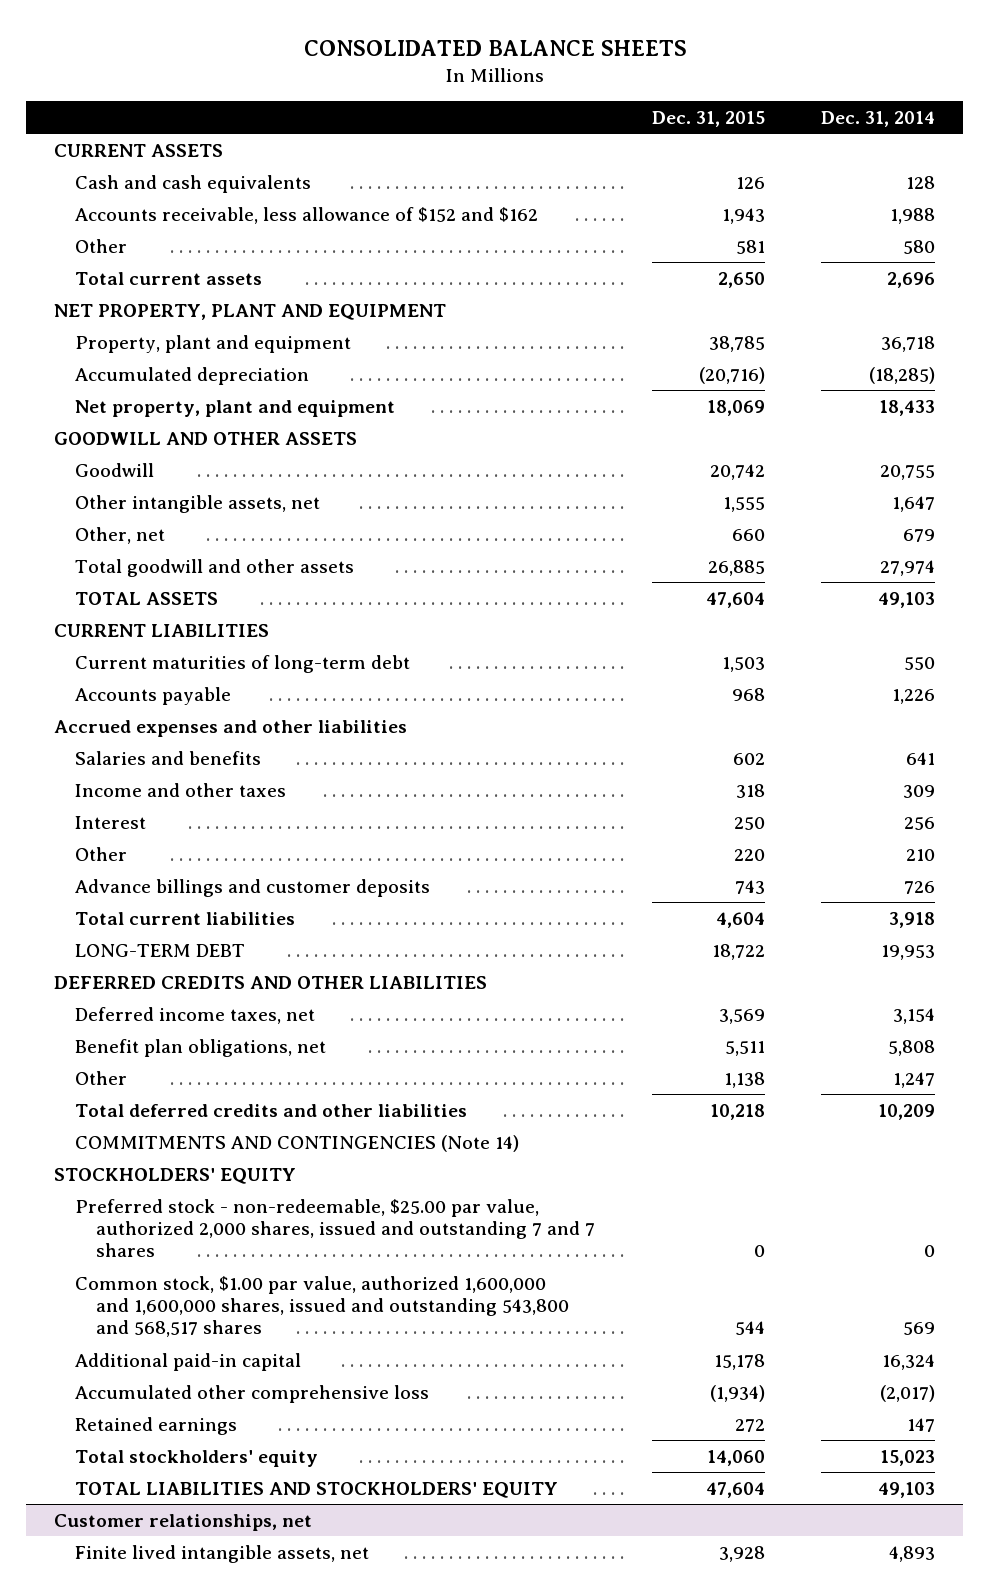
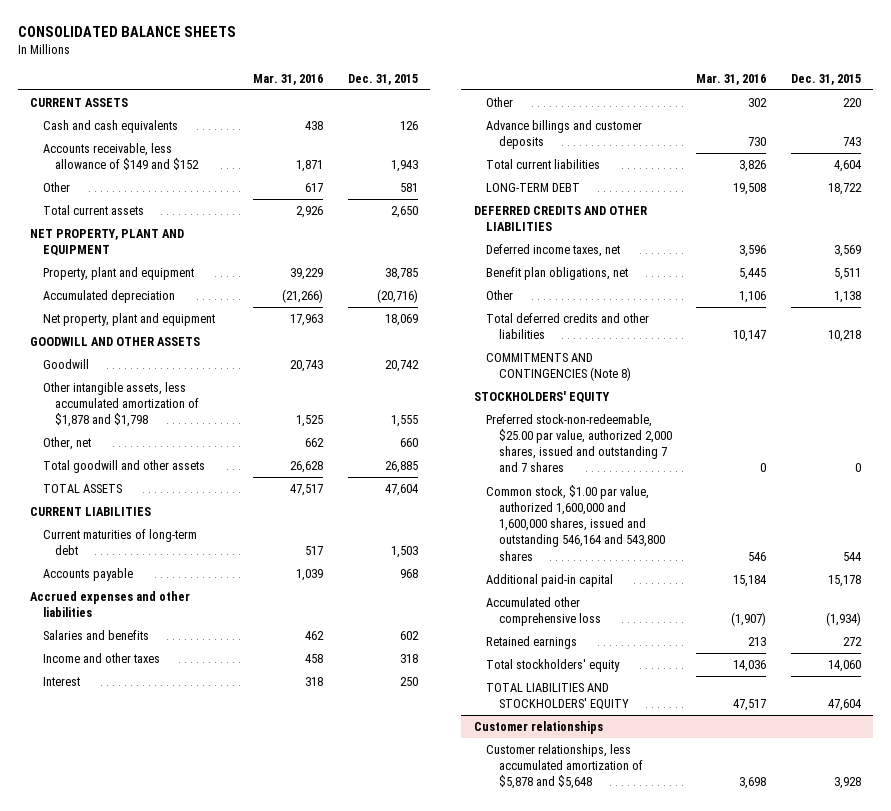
[821,110,936,127] Dec. 31, 2014 -> none
none -> [252,73,323,85] Mar. 31, 2016
[75,206,539,224] Accounts receivable, less allowance of $152 and $162 -> [42,143,200,171] Accounts receivable, less allowance of $149 and $152
[75,494,321,513] Other intangible assets, net -> [42,382,200,428] Other intangible assets, less accumulated amortization of $1,878 and $1,798
[75,1134,520,1152] COMMITMENTS AND CONTINGENCIES (Note 14) -> [486,353,631,382] COMMITMENTS AND CONTINGENCIES (Note 8)
[75,1198,596,1258] Preferred stock - non-redeemable, $25.00 par value, authorized 2,000 shares, issued and outstanding 7 and 7 shares -> [486,414,672,473] Preferred stock-non-redeemable, $25.00 par value, authorized 2,000 shares, issued and outstanding 7 and 7 shares
[75,1275,570,1338] Common stock, $1.00 par value, authorized 1,600,000 and 1,600,000 shares, issued and outstanding 543,800 and 568,517 shares -> [486,485,665,561] Common stock, $1.00 par value, authorized 1,600,000 and 1,600,000 shares, issued and outstanding 546,164 and 543,800 shares
[54,1513,313,1531] Customer relationships, net -> [473,721,603,735] Customer relationships
[75,1544,370,1563] Finite lived intangible assets, net -> [486,744,643,790] Customer relationships, less accumulated amortization of $5,878 and $5,648

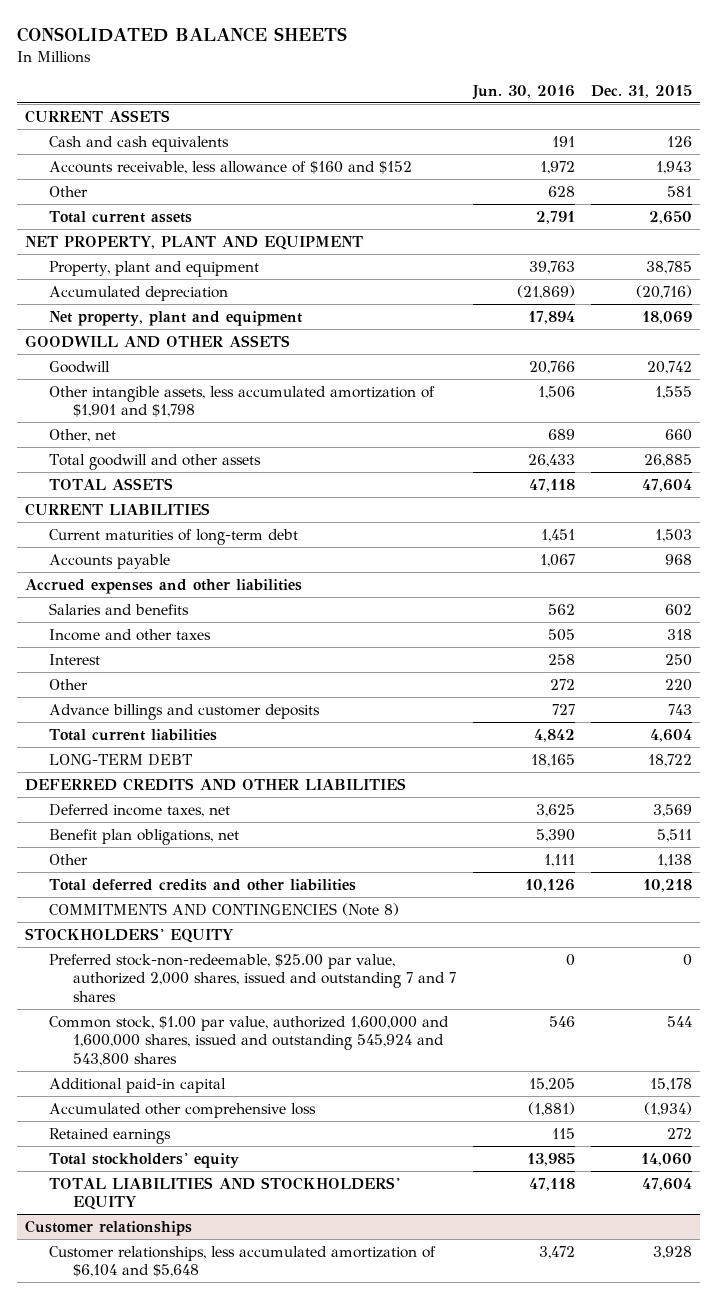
[252,73,323,85] Mar. 31, 2016 -> none
none -> [471,84,575,100] Jun. 30, 2016
[42,143,200,171] Accounts receivable, less allowance of $149 and $152 -> [49,160,413,174] Accounts receivable, less allowance of $160 and $152
[42,382,200,428] Other intangible assets, less accumulated amortization of $1,878 and $1,798 -> [49,385,436,418] Other intangible assets, less accumulated amortization of $1,901 and $1,798
[486,485,665,561] Common stock, $1.00 par value, authorized 1,600,000 and 1,600,000 shares, issued and outstanding 546,164 and 543,800 shares -> [49,1015,450,1066] Common stock, $1.00 par value, authorized 1,600,000 and 1,600,000 shares, issued and outstanding 545,924 and 543,800 shares
[486,744,643,790] Customer relationships, less accumulated amortization of $5,878 and $5,648 -> [49,1245,437,1278] Customer relationships, less accumulated amortization of $6,104 and $5,648

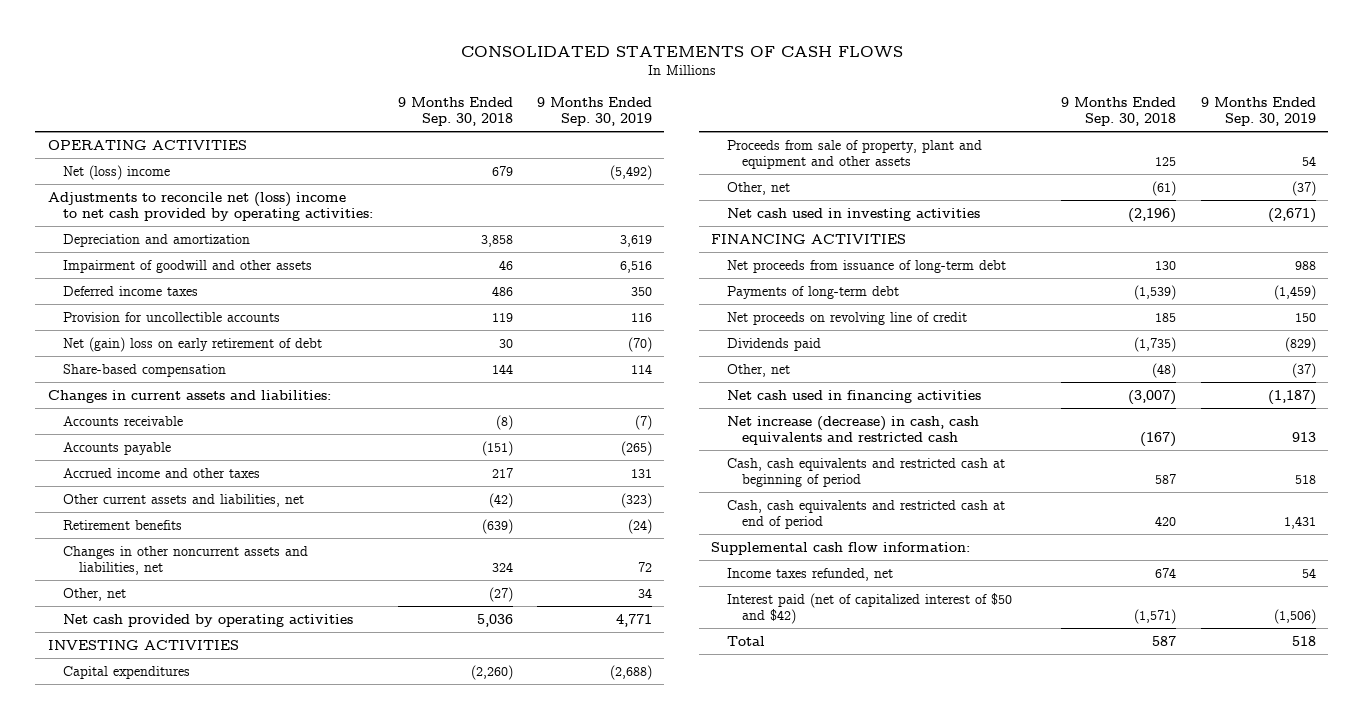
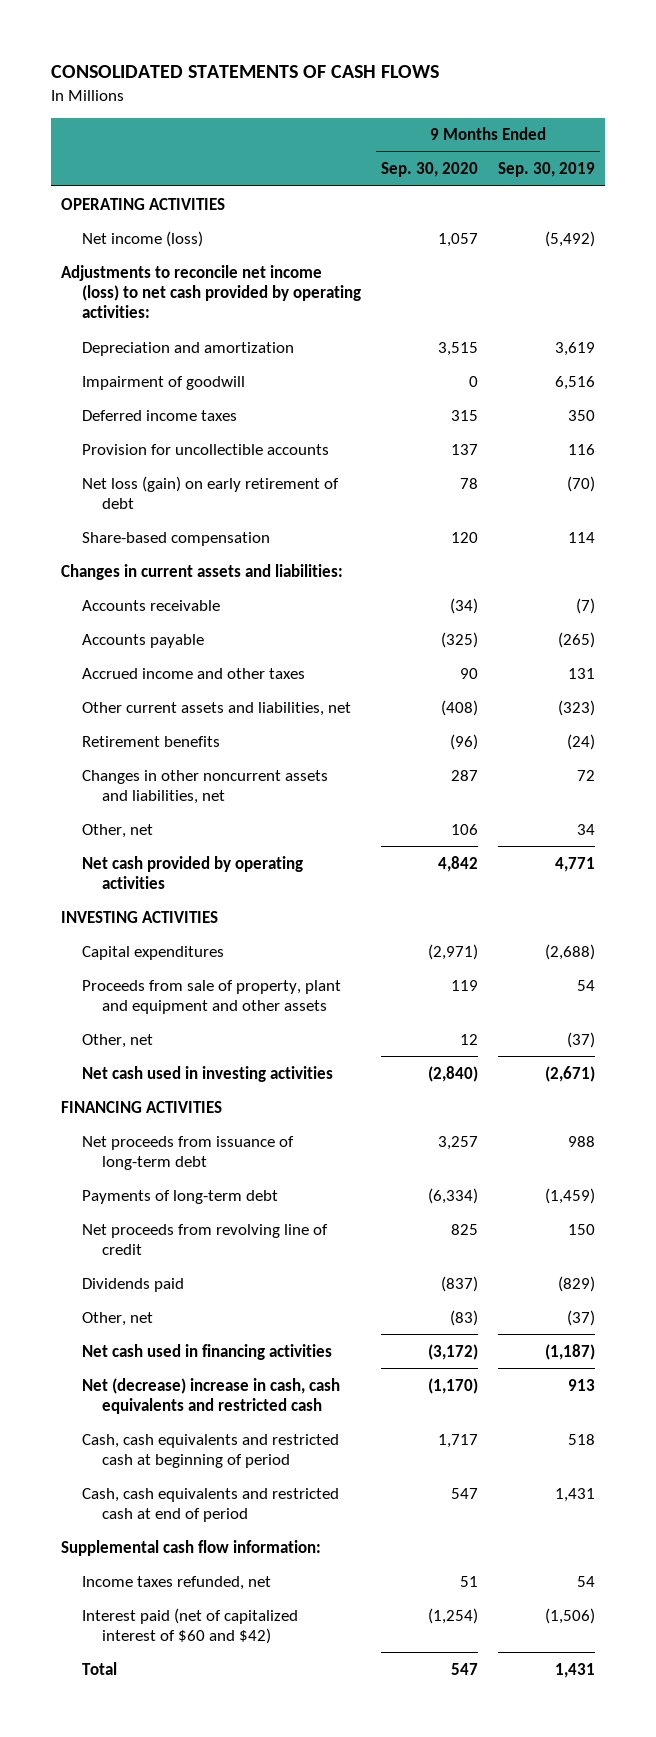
[397,97,513,126] 9 Months Ended Sep. 30, 2018 -> none
none -> [380,162,478,178] Sep. 30, 2020
[63,164,171,180] Net (loss) income -> [81,230,203,247] Net income (loss)
[47,191,374,221] Adjustments to reconcile net (loss) income to net cash provided by operating activities: -> [61,264,361,319] Adjustments to reconcile net income (loss) to net cash provided by operating activities:
[63,259,313,273] Impairment of goodwill and other assets -> [81,375,245,390] Impairment of goodwill
[63,336,323,352] Net (gain) loss on early retirement of debt -> [81,475,339,509] Net loss (gain) on early retirement of debt
[726,311,967,325] Net proceeds on revolving line of credit -> [81,1223,328,1255] Net proceeds from revolving line of credit
[726,415,979,445] Net increase (decrease) in cash, cash equivalents and restricted cash -> [81,1377,340,1414] Net (decrease) increase in cash, cash equivalents and restricted cash
[726,592,1012,624] Interest paid (net of capitalized interest of $50 and $42) -> [81,1607,298,1644] Interest paid (net of capitalized interest of $60 and $42)
[1291,635,1316,646] 518 -> [554,1662,595,1678] 1,431

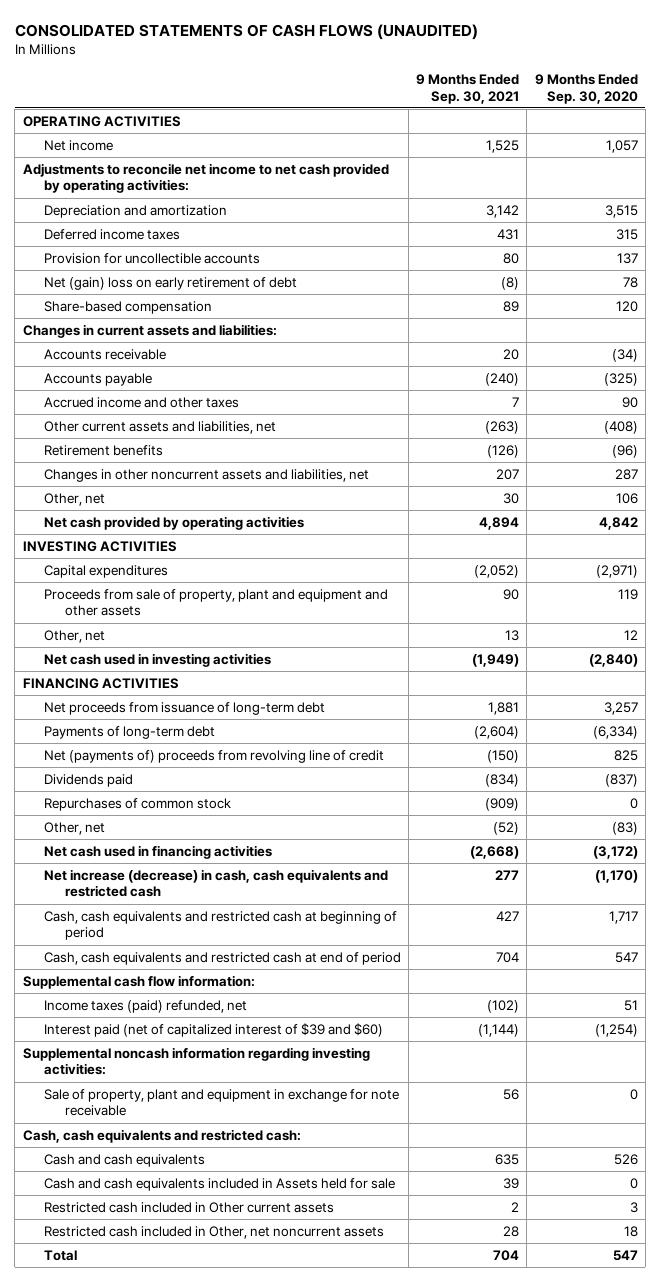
[51,64,440,78] CONSOLIDATED STATEMENTS OF CASH FLOWS -> [14,23,478,40] CONSOLIDATED STATEMENTS OF CASH FLOWS (UNAUDITED)
[497,162,595,178] Sep. 30, 2019 -> none
none -> [416,74,520,104] 9 Months Ended Sep. 30, 2021
[81,230,203,247] Net income (loss) -> [43,139,113,151] Net income
[61,264,361,319] Adjustments to reconcile net income (loss) to net cash provided by operating activities: -> [22,162,389,194] Adjustments to reconcile net income to net cash provided by operating activities:
[81,375,245,390] Impairment of goodwill -> none
[81,475,339,509] Net loss (gain) on early retirement of debt -> [43,276,297,290] Net (gain) loss on early retirement of debt
[81,1223,328,1255] Net proceeds from revolving line of credit -> [43,749,384,763] Net (payments of) proceeds from revolving line of credit
none -> [43,797,231,811] Repurchases of common stock
[81,1377,340,1414] Net (decrease) increase in cash, cash equivalents and restricted cash -> [43,868,388,898] Net increase (decrease) in cash, cash equivalents and restricted cash
[81,1575,271,1590] Income taxes refunded, net -> [43,999,247,1013] Income taxes (paid) refunded, net
[81,1607,298,1644] Interest paid (net of capitalized interest of $60 and $42) -> [43,1022,383,1037] Interest paid (net of capitalized interest of $39 and $60)
none -> [22,1046,370,1076] Supplemental noncash information regarding investing activities:
none -> [43,1088,399,1117] Sale of property, plant and equipment in exchange for note receivable
none -> [22,1128,301,1143] Cash, cash equivalents and restricted cash:
none -> [43,1153,205,1167] Cash and cash equivalents
none -> [43,1177,395,1191] Cash and cash equivalents included in Assets held for sale
none -> [43,1201,334,1213] Restricted cash included in Other current assets
none -> [43,1225,384,1239] Restricted cash included in Other, net noncurrent assets

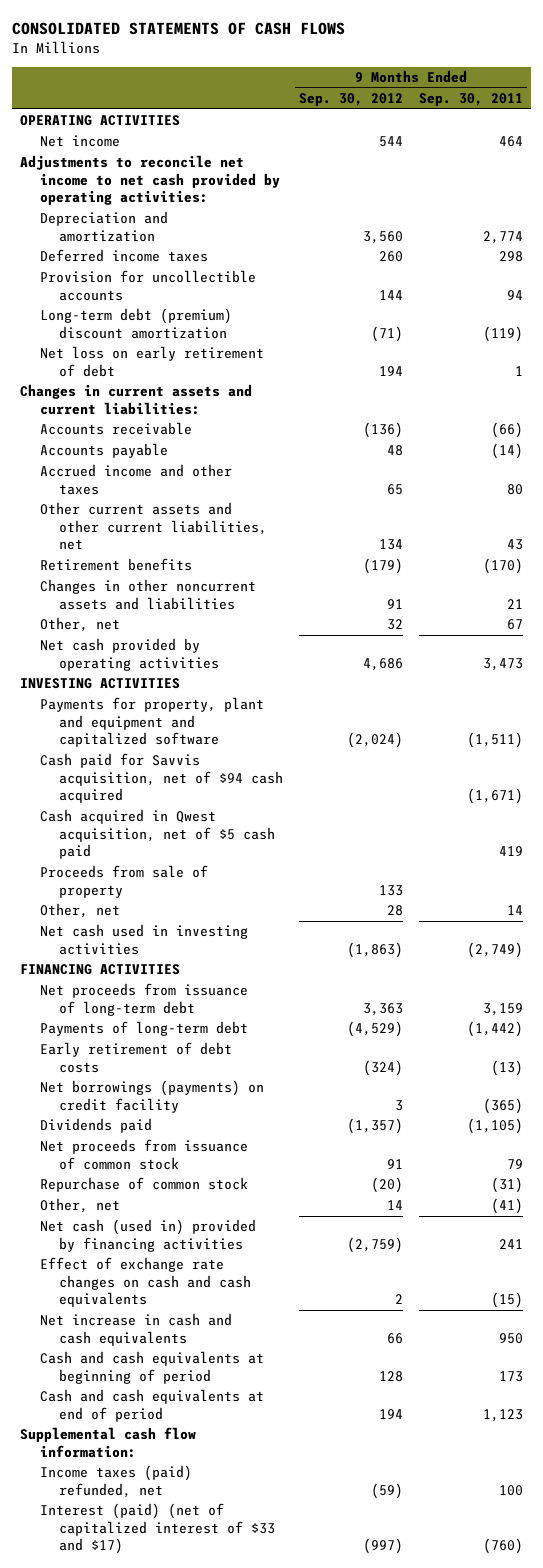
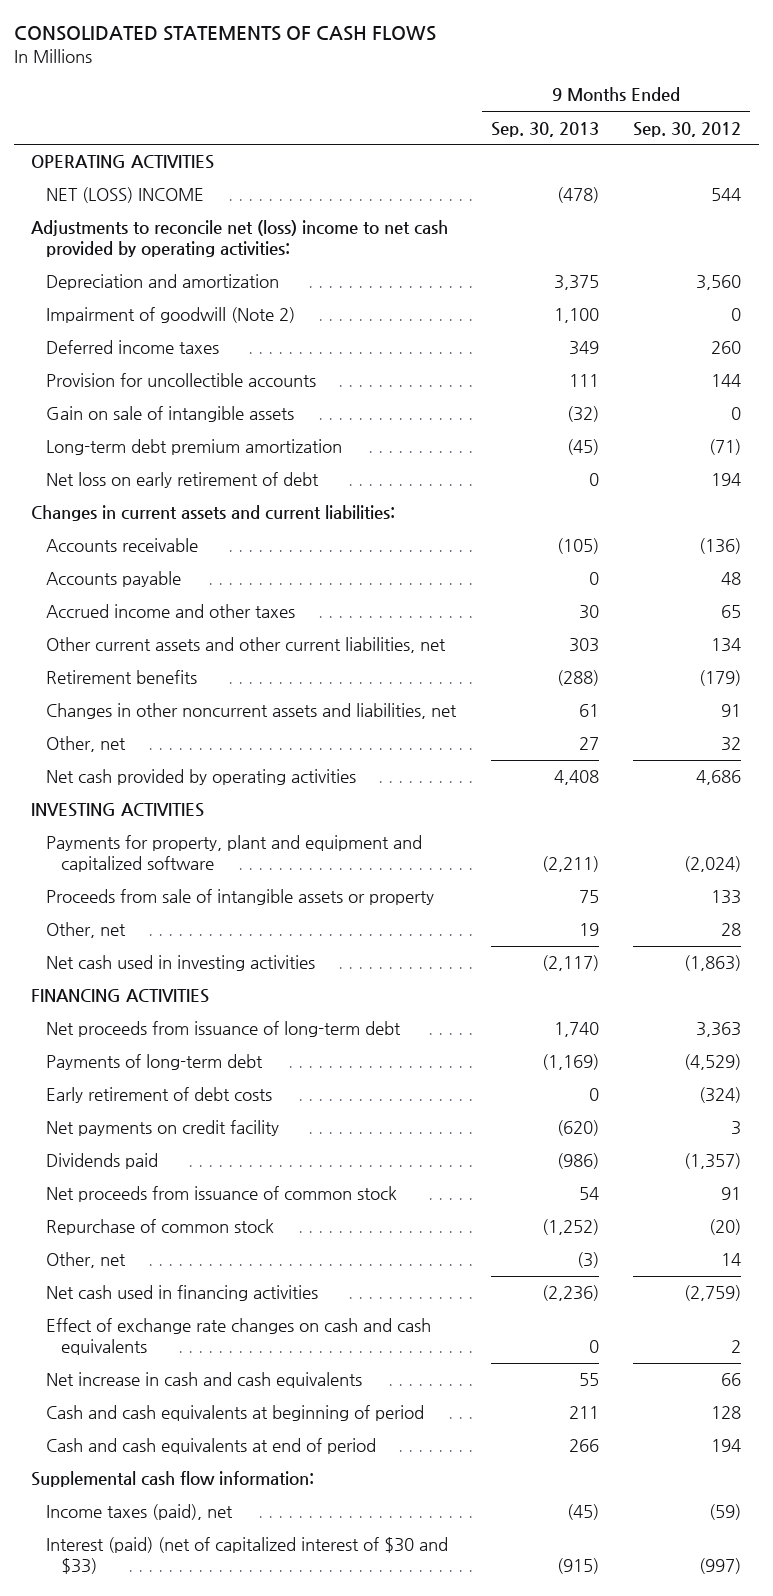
[418,93,523,107] Sep. 30, 2011 -> none
none -> [490,121,599,137] Sep. 30, 2013
[39,135,120,148] Net income -> [46,187,205,204] NET (LOSS) INCOME
[20,155,280,206] Adjustments to reconcile net income to net cash provided by operating activities: -> [31,220,449,257] Adjustments to reconcile net (loss) income to net cash provided by operating activities:
none -> [46,307,296,324] Impairment of goodwill (Note 2)
none -> [46,406,295,423] Gain on sale of intangible assets
[39,308,232,339] Long-term debt (premium) discount amortization -> [46,439,343,456] Long-term debt premium amortization
[39,579,256,610] Changes in other noncurrent assets and liabilities -> [46,703,458,720] Changes in other noncurrent assets and liabilities, net
[39,753,283,804] Cash paid for Savvis acquisition, net of $94 cash acquired -> none
[39,809,275,860] Cash acquired in Qwest acquisition, net of $5 cash paid -> none
[39,865,208,898] Proceeds from sale of property -> [46,889,435,906] Proceeds from sale of intangible assets or property
[39,1080,264,1113] Net borrowings (payments) on credit facility -> [46,1120,280,1137] Net payments on credit facility
[39,1219,256,1252] Net cash (used in) provided by financing activities -> [46,1285,319,1302] Net cash used in financing activities
[39,1465,192,1498] Income taxes (paid) refunded, net -> [46,1504,234,1521] Income taxes (paid), net
[39,1503,275,1555] Interest (paid) (net of capitalized interest of $33 and $17) -> [46,1537,449,1574] Interest (paid) (net of capitalized interest of $30 and $33)

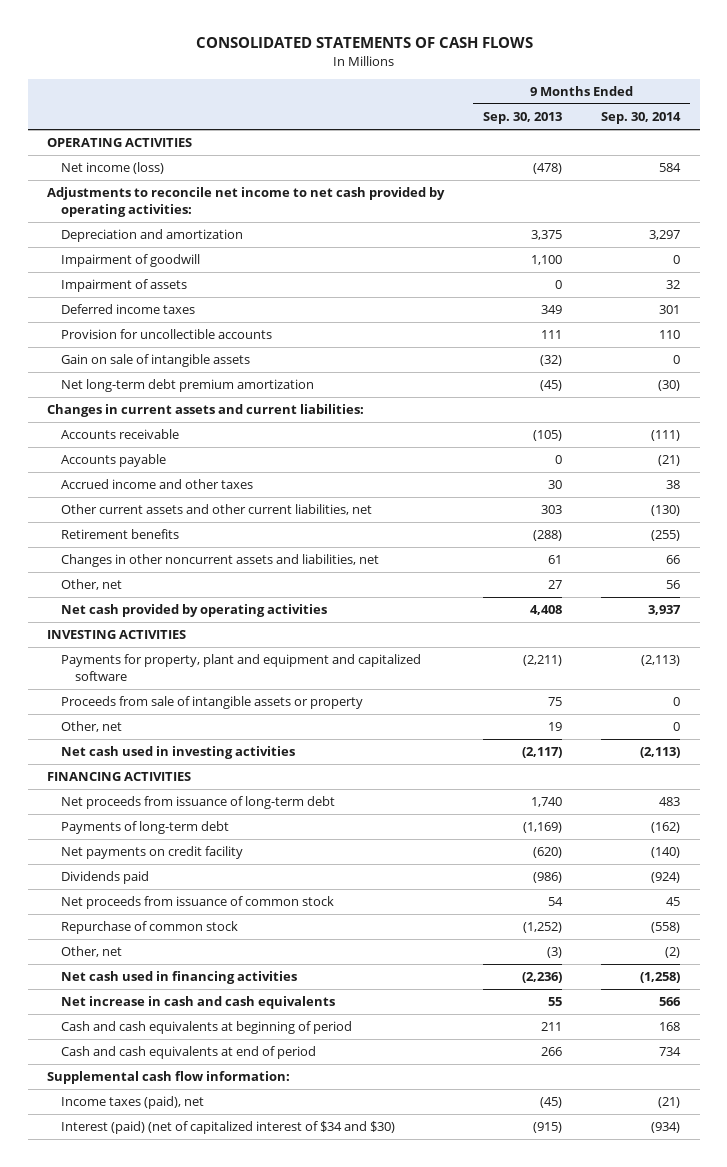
[633,121,742,137] Sep. 30, 2012 -> none
none -> [601,112,682,125] Sep. 30, 2014
[46,187,205,204] NET (LOSS) INCOME -> [60,162,164,175] Net income (loss)
[31,220,449,257] Adjustments to reconcile net (loss) income to net cash provided by operating activities: -> [47,187,446,217] Adjustments to reconcile net income to net cash provided by operating activities:
[46,307,296,324] Impairment of goodwill (Note 2) -> [60,254,200,268] Impairment of goodwill
none -> [60,279,187,293] Impairment of assets
[46,472,320,489] Net loss on early retirement of debt -> none
[46,439,343,456] Long-term debt premium amortization -> [60,379,314,393] Net long-term debt premium amortization
[46,1087,273,1104] Early retirement of debt costs -> none
[46,1318,432,1355] Effect of exchange rate changes on cash and cash equivalents -> none
[46,1537,449,1574] Interest (paid) (net of capitalized interest of $30 and $33) -> [60,1121,395,1135] Interest (paid) (net of capitalized interest of $34 and $30)

